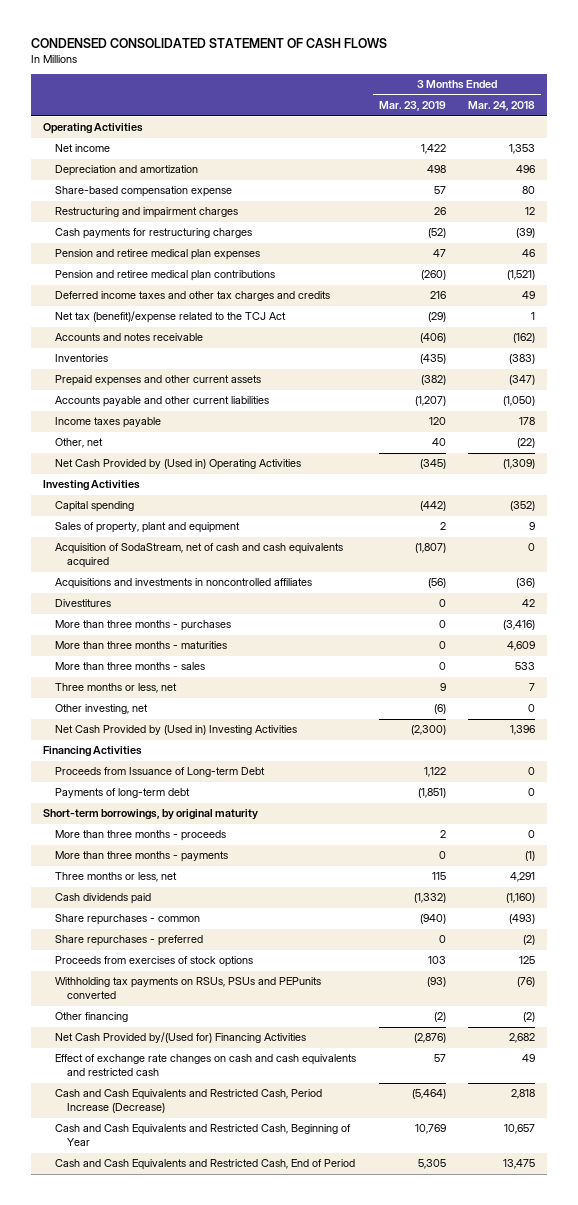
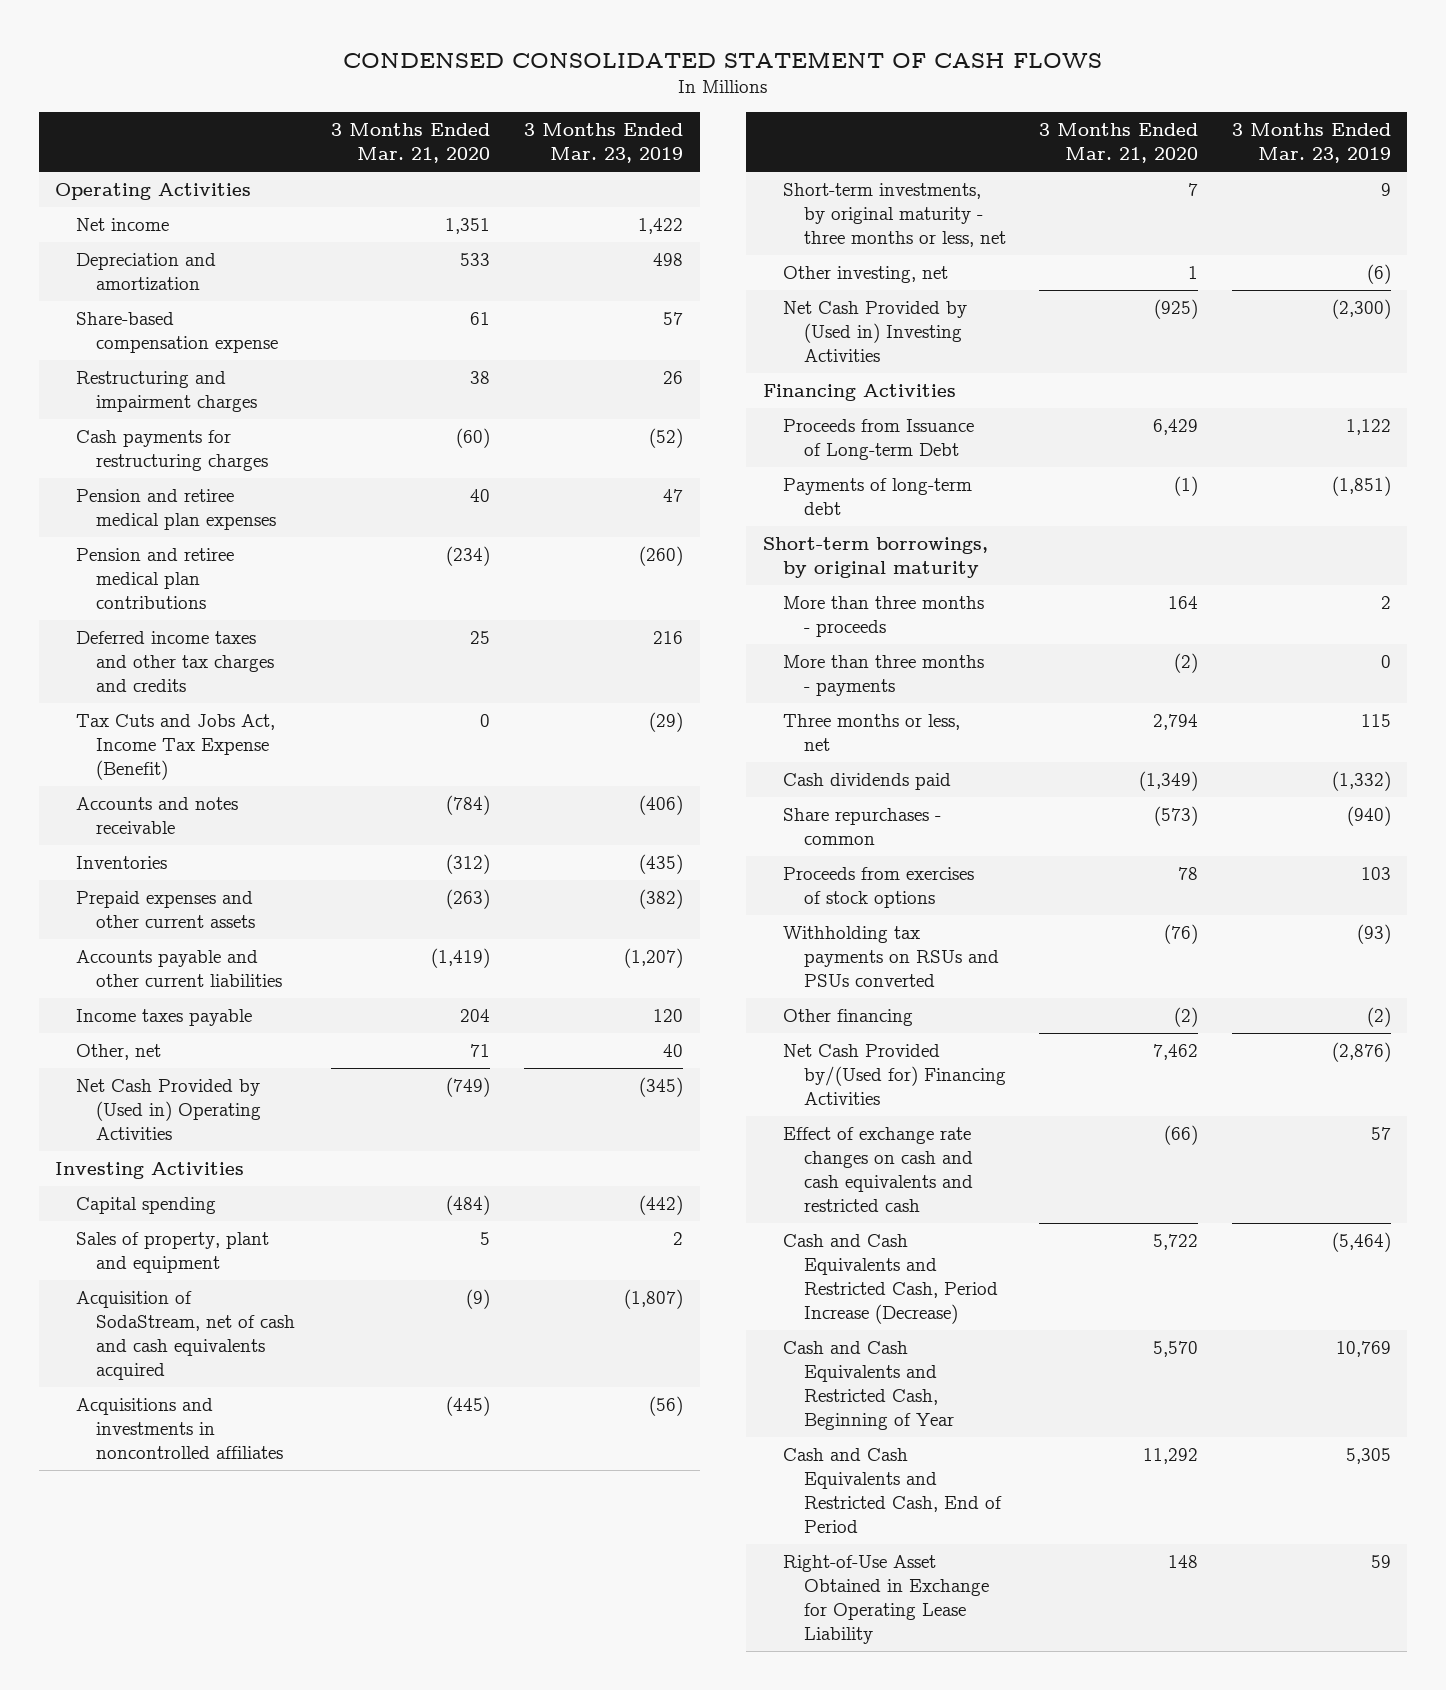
[468,101,536,112] Mar. 24, 2018 -> none
none -> [331,122,491,163] 3 Months Ended Mar. 21, 2020
[54,311,286,324] Net tax (benefit)/expense related to the TCJ Act -> none
none -> [75,714,275,781] Tax Cuts and Jobs Act, Income Tax Expense (Benefit)
[54,599,111,608] Divestitures -> none
[54,620,231,632] More than three months - purchases -> none
[54,641,227,650] More than three months - maturities -> none
[54,662,205,671] More than three months - sales -> none
[54,683,177,694] Three months or less, net -> [783,183,1006,248] Short-term investments, by original maturity - three months or less, net
[54,935,203,947] Share repurchases - preferred -> none
[54,977,321,1000] Withholding tax payments on RSUs, PSUs and PEPunits converted -> [783,926,999,988] Withholding tax payments on RSUs and PSUs converted
none -> [783,1555,989,1645] Right-of-Use Asset Obtained in Exchange for Operating Lease Liability

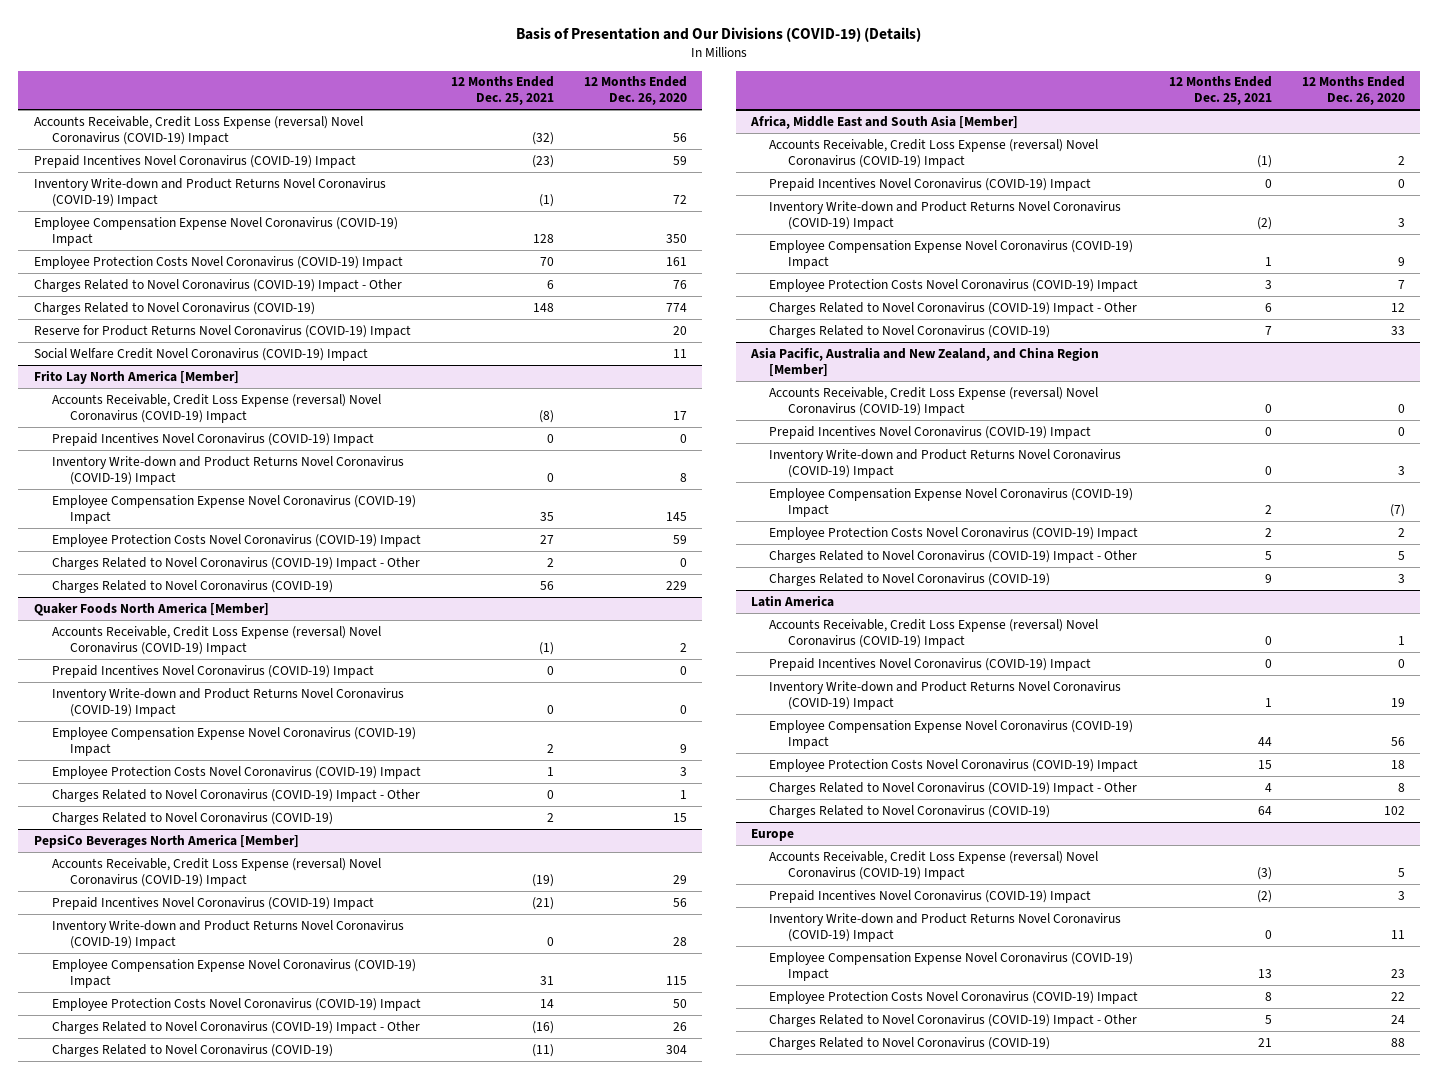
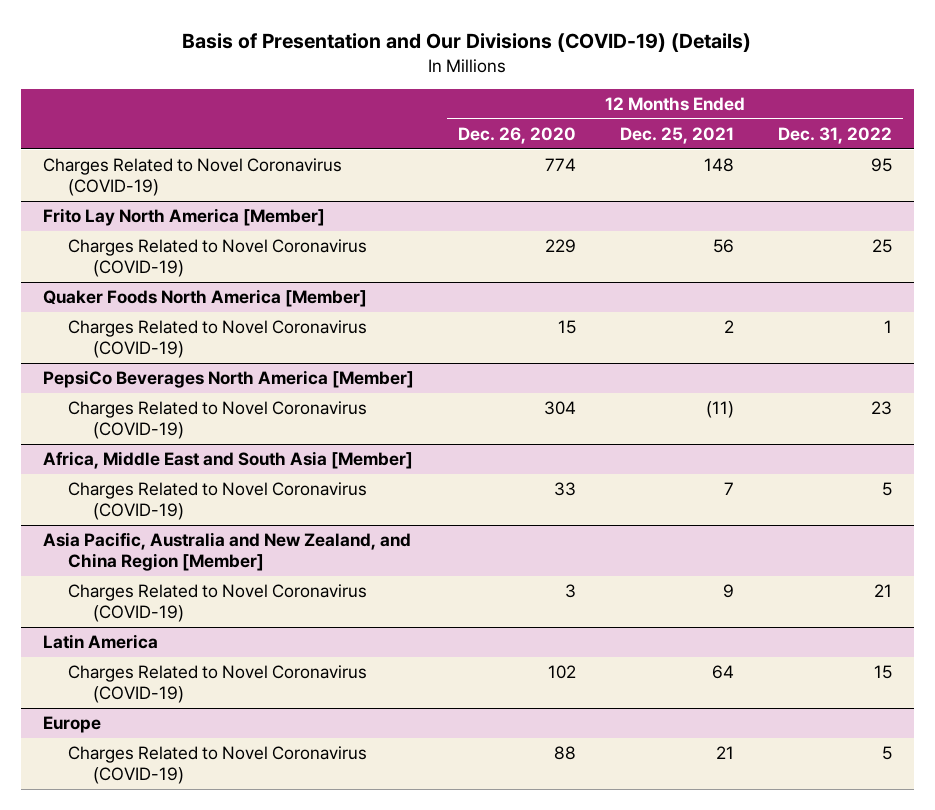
none -> [777,126,892,144] Dec. 31, 2022
[33,115,363,145] Accounts Receivable, Credit Loss Expense (reversal) Novel Coronavirus (COVID-19) Impact -> none
[33,154,356,168] Prepaid Incentives Novel Coronavirus (COVID-19) Impact -> none
[33,177,386,207] Inventory Write-down and Product Returns Novel Coronavirus (COVID-19) Impact -> none
[33,216,398,246] Employee Compensation Expense Novel Coronavirus (COVID-19) Impact -> none
[33,255,403,269] Employee Protection Costs Novel Coronavirus (COVID-19) Impact -> none
[33,278,402,292] Charges Related to Novel Coronavirus (COVID-19) Impact - Other -> none
[33,324,411,338] Reserve for Product Returns Novel Coronavirus (COVID-19) Impact -> none
[33,347,368,361] Social Welfare Credit Novel Coronavirus (COVID-19) Impact -> none
[51,393,381,423] Accounts Receivable, Credit Loss Expense (reversal) Novel Coronavirus (COVID-19) Impact -> none
[51,432,374,446] Prepaid Incentives Novel Coronavirus (COVID-19) Impact -> none
[51,455,404,485] Inventory Write-down and Product Returns Novel Coronavirus (COVID-19) Impact -> none
[51,494,416,524] Employee Compensation Expense Novel Coronavirus (COVID-19) Impact -> none
[51,533,421,547] Employee Protection Costs Novel Coronavirus (COVID-19) Impact -> none
[51,556,420,570] Charges Related to Novel Coronavirus (COVID-19) Impact - Other -> none
[51,625,381,655] Accounts Receivable, Credit Loss Expense (reversal) Novel Coronavirus (COVID-19) Impact -> none
[51,664,374,678] Prepaid Incentives Novel Coronavirus (COVID-19) Impact -> none
[51,687,404,717] Inventory Write-down and Product Returns Novel Coronavirus (COVID-19) Impact -> none
[51,726,416,756] Employee Compensation Expense Novel Coronavirus (COVID-19) Impact -> none
[51,765,421,779] Employee Protection Costs Novel Coronavirus (COVID-19) Impact -> none
[51,788,420,802] Charges Related to Novel Coronavirus (COVID-19) Impact - Other -> none
[51,857,381,887] Accounts Receivable, Credit Loss Expense (reversal) Novel Coronavirus (COVID-19) Impact -> none
[51,896,374,910] Prepaid Incentives Novel Coronavirus (COVID-19) Impact -> none
[51,919,404,949] Inventory Write-down and Product Returns Novel Coronavirus (COVID-19) Impact -> none
[51,958,416,988] Employee Compensation Expense Novel Coronavirus (COVID-19) Impact -> none
[51,997,421,1011] Employee Protection Costs Novel Coronavirus (COVID-19) Impact -> none
[51,1020,420,1034] Charges Related to Novel Coronavirus (COVID-19) Impact - Other -> none
[769,138,1099,168] Accounts Receivable, Credit Loss Expense (reversal) Novel Coronavirus (COVID-19) Impact -> none
[769,177,1092,191] Prepaid Incentives Novel Coronavirus (COVID-19) Impact -> none
[769,200,1122,230] Inventory Write-down and Product Returns Novel Coronavirus (COVID-19) Impact -> none
[769,239,1134,269] Employee Compensation Expense Novel Coronavirus (COVID-19) Impact -> none
[769,278,1139,292] Employee Protection Costs Novel Coronavirus (COVID-19) Impact -> none
[769,301,1138,315] Charges Related to Novel Coronavirus (COVID-19) Impact - Other -> none
[769,386,1099,416] Accounts Receivable, Credit Loss Expense (reversal) Novel Coronavirus (COVID-19) Impact -> none
[769,425,1092,439] Prepaid Incentives Novel Coronavirus (COVID-19) Impact -> none
[769,448,1122,478] Inventory Write-down and Product Returns Novel Coronavirus (COVID-19) Impact -> none
[769,487,1134,517] Employee Compensation Expense Novel Coronavirus (COVID-19) Impact -> none
[769,526,1139,540] Employee Protection Costs Novel Coronavirus (COVID-19) Impact -> none
[769,549,1138,563] Charges Related to Novel Coronavirus (COVID-19) Impact - Other -> none
[769,618,1099,648] Accounts Receivable, Credit Loss Expense (reversal) Novel Coronavirus (COVID-19) Impact -> none
[769,657,1092,671] Prepaid Incentives Novel Coronavirus (COVID-19) Impact -> none
[769,680,1122,710] Inventory Write-down and Product Returns Novel Coronavirus (COVID-19) Impact -> none
[769,719,1134,749] Employee Compensation Expense Novel Coronavirus (COVID-19) Impact -> none
[769,758,1139,772] Employee Protection Costs Novel Coronavirus (COVID-19) Impact -> none
[769,781,1138,795] Charges Related to Novel Coronavirus (COVID-19) Impact - Other -> none
[769,850,1099,880] Accounts Receivable, Credit Loss Expense (reversal) Novel Coronavirus (COVID-19) Impact -> none
[769,889,1092,903] Prepaid Incentives Novel Coronavirus (COVID-19) Impact -> none
[769,912,1122,942] Inventory Write-down and Product Returns Novel Coronavirus (COVID-19) Impact -> none
[769,951,1134,981] Employee Compensation Expense Novel Coronavirus (COVID-19) Impact -> none
[769,990,1139,1004] Employee Protection Costs Novel Coronavirus (COVID-19) Impact -> none
[769,1013,1138,1027] Charges Related to Novel Coronavirus (COVID-19) Impact - Other -> none

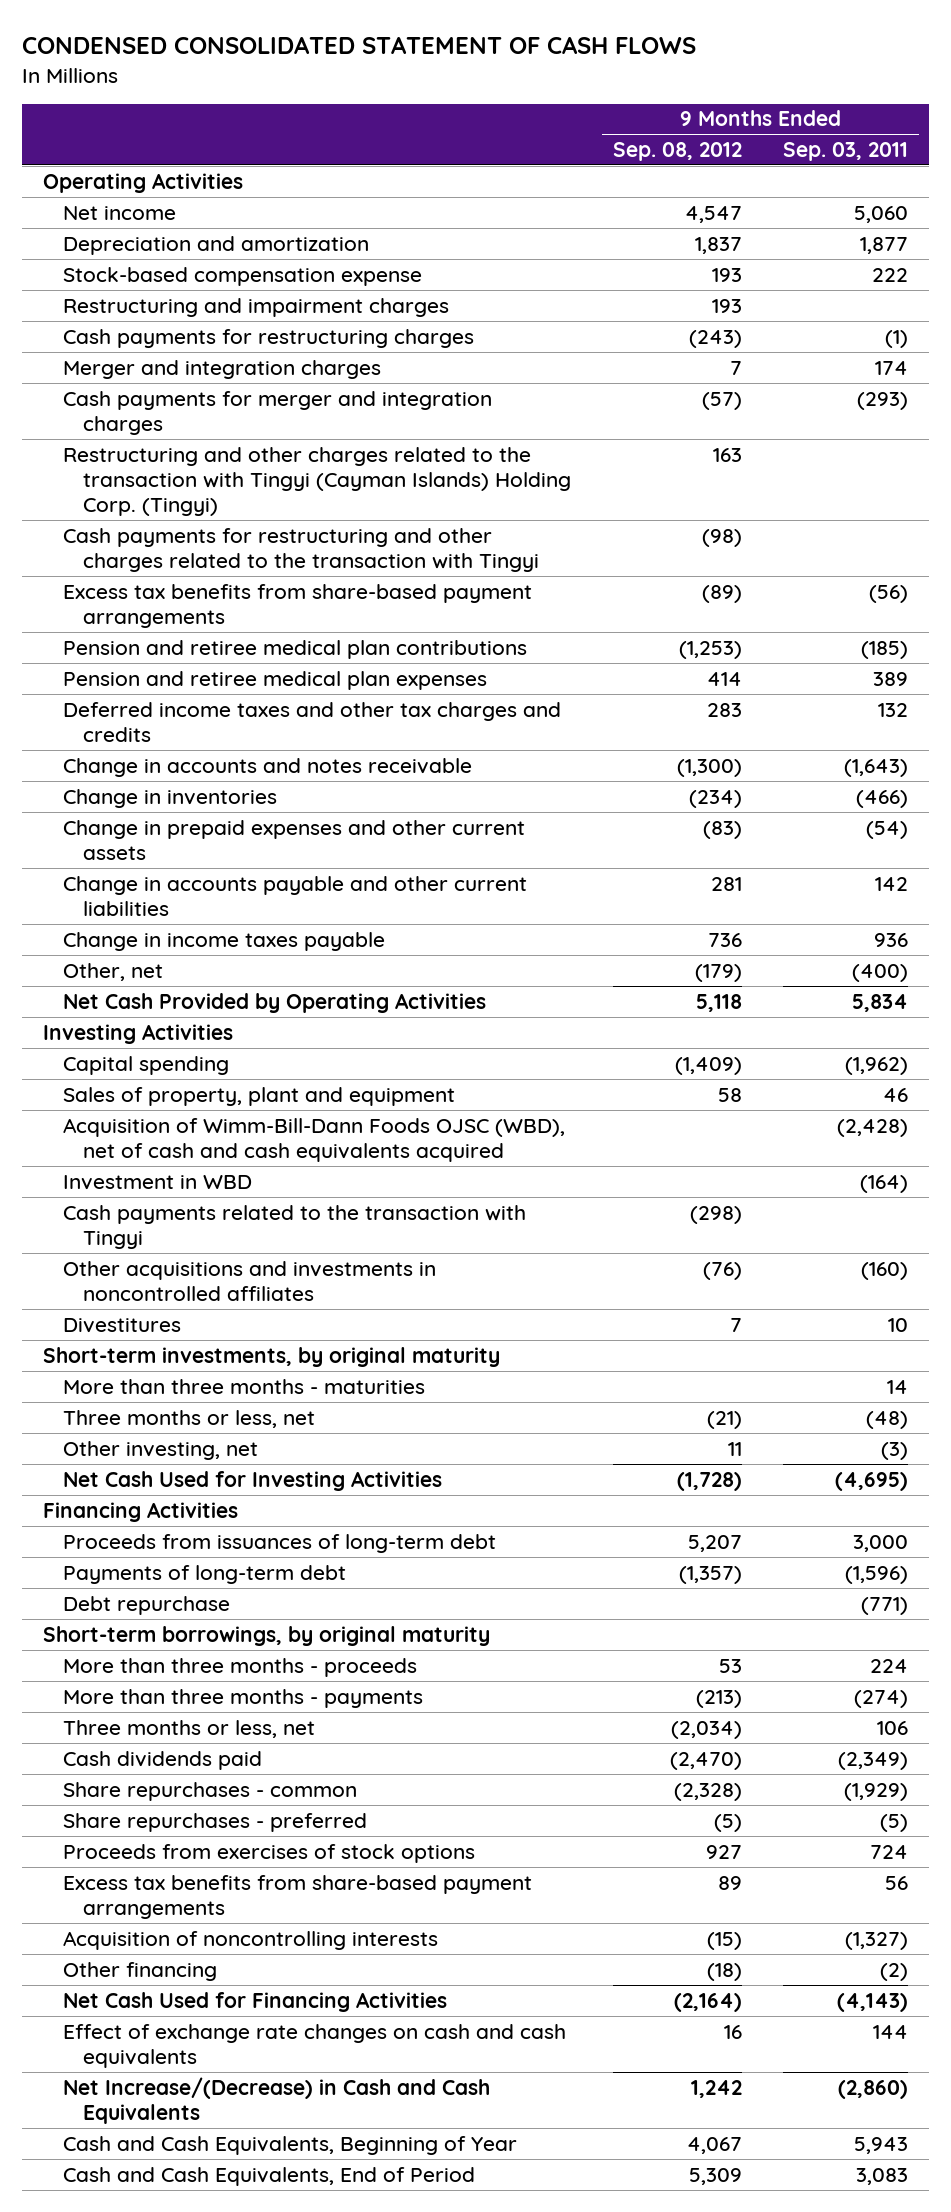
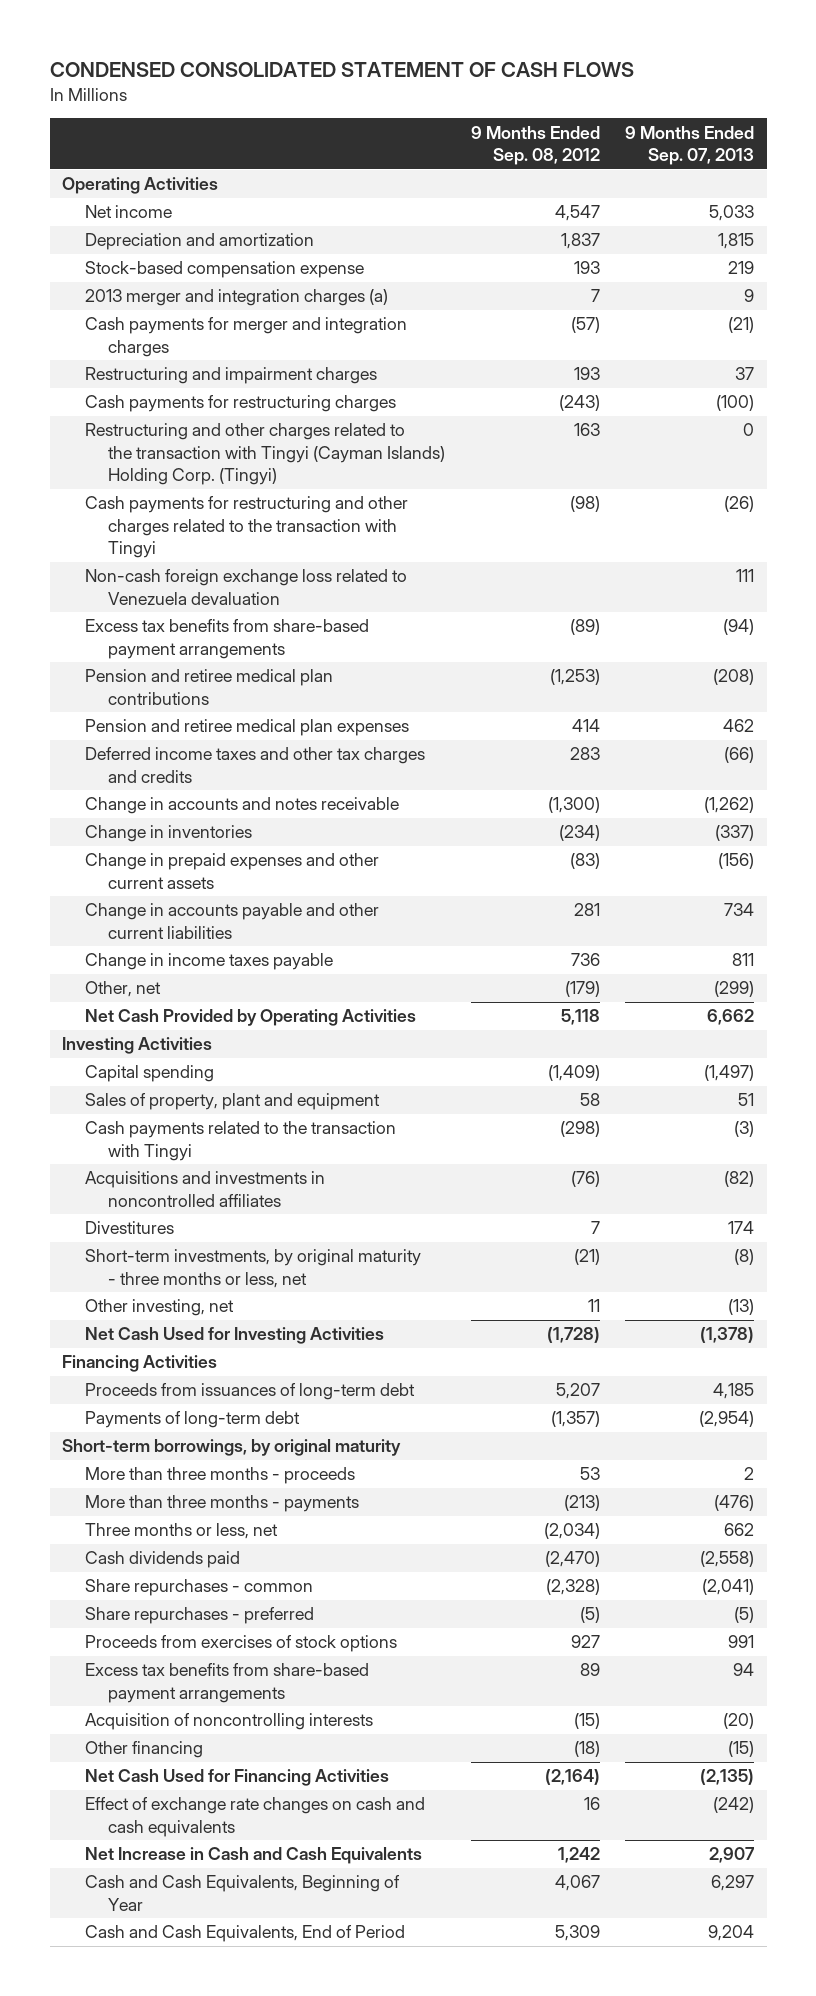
[783,141,909,161] Sep. 03, 2011 -> none
none -> [625,125,755,166] 9 Months Ended Sep. 07, 2013
none -> [85,289,389,307] 2013 merger and integration charges (a)
[62,390,492,436] Cash payments for merger and integration charges -> [85,317,408,357] Cash payments for merger and integration charges
[62,359,381,379] Merger and integration charges -> none
none -> [85,569,408,605] Non-cash foreign exchange loss related to Venezuela devaluation
[62,1117,565,1163] Acquisition of Wimm-Bill-Dann Foods OJSC (WBD), net of cash and cash equivalents acquired -> none
[62,1174,252,1190] Investment in WBD -> none
[62,1260,436,1302] Other acquisitions and investments in noncontrolled affiliates -> [85,1171,326,1207] Acquisitions and investments in noncontrolled affiliates
[42,1346,500,1367] Short-term investments, by original maturity -> none
[62,1378,425,1394] More than three months - maturities -> none
[62,1409,315,1428] Three months or less, net -> [85,1249,422,1288] Short-term investments, by original maturity - three months or less, net
[62,1595,230,1615] Debt repurchase -> none
[62,2076,490,2125] Net Increase/(Decrease) in Cash and Cash Equivalents -> [85,1847,423,1865] Net Increase in Cash and Cash Equivalents

